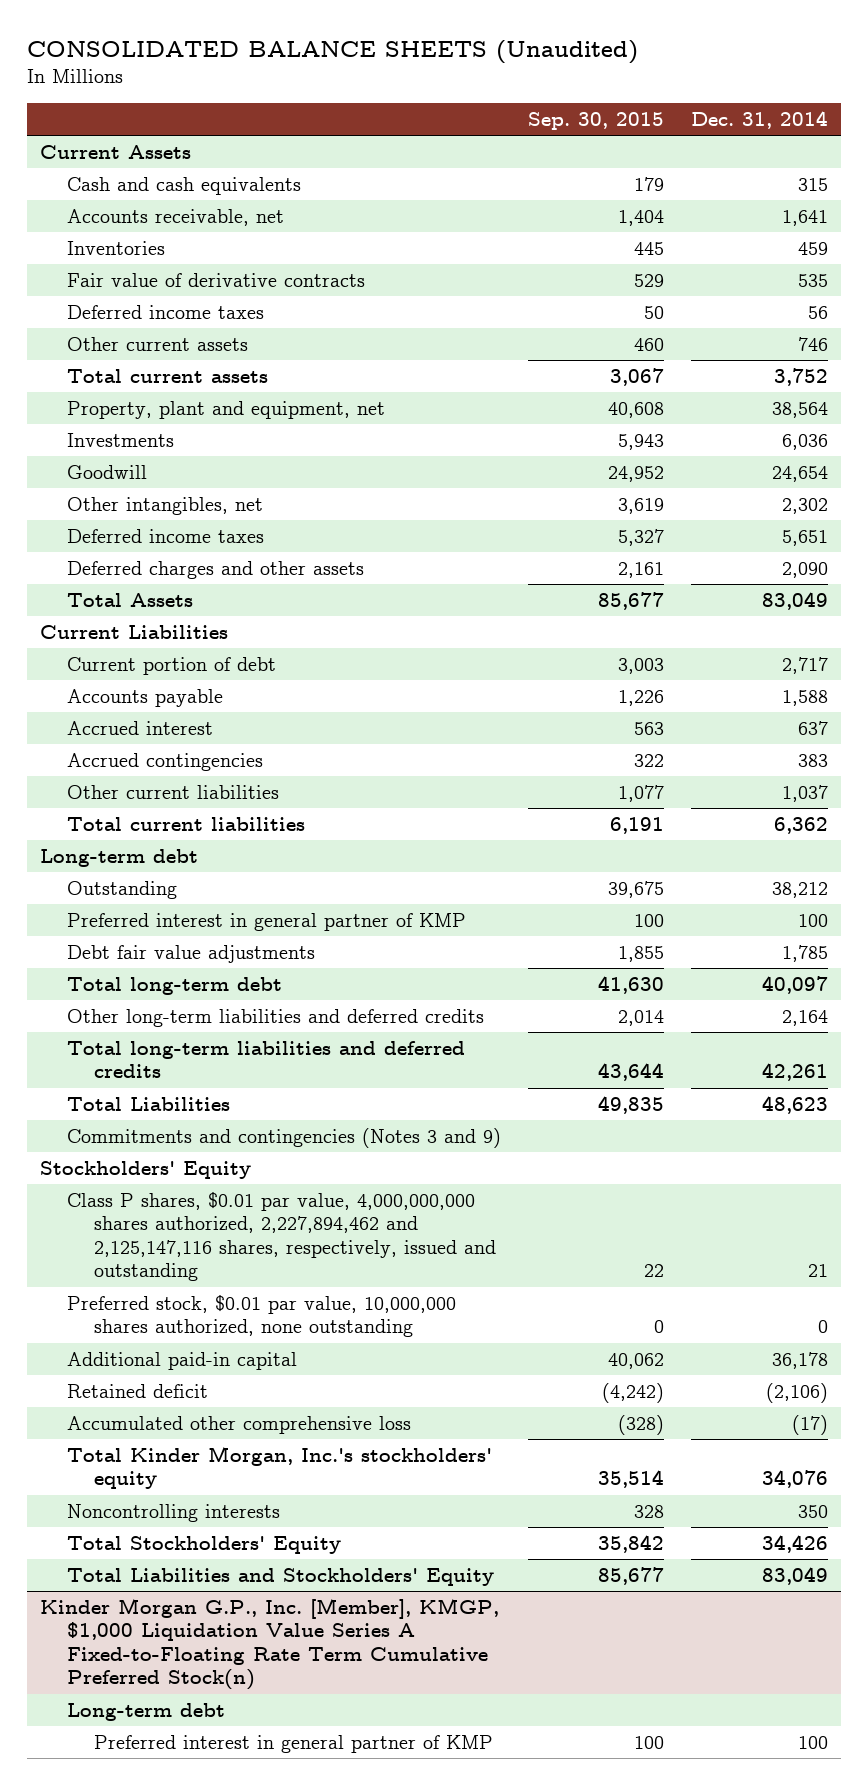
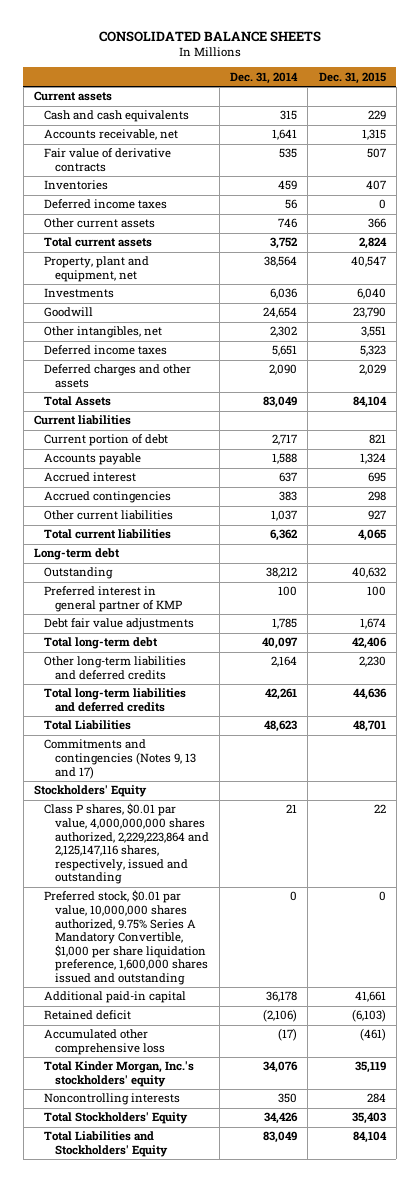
[26,39,638,64] CONSOLIDATED BALANCE SHEETS (Unaudited) -> [98,30,321,42] CONSOLIDATED BALANCE SHEETS
[527,111,664,130] Sep. 30, 2015 -> none
none -> [318,71,386,84] Dec. 31, 2015
[39,144,191,159] Current Assets -> [33,91,112,102] Current assets
[67,240,166,255] Inventories -> [44,180,109,191] Inventories
[39,624,228,639] Current Liabilities -> [33,415,131,426] Current liabilities
[67,1127,502,1148] Commitments and contingencies (Notes 3 and 9) -> [44,739,196,779] Commitments and contingencies (Notes 9, 13 and 17)
[67,1191,497,1282] Class P shares, $0.01 par value, 4,000,000,000 shares authorized, 2,227,894,462 and 2,125,147,116 shares, respectively, issued and outstanding -> [44,803,209,885] Class P shares, $0.01 par value, 4,000,000,000 shares authorized, 2,229,223,864 and 2,125,147,116 shares, respectively, issued and outstanding
[67,1294,457,1338] Preferred stock, $0.01 par value, 10,000,000 shares authorized, none outstanding -> [44,890,208,985] Preferred stock, $0.01 par value, 10,000,000 shares authorized, 9.75% Series A Mandatory Convertible, $1,000 per share liquidation preference, 1,600,000 shares issued and outstanding
[39,1597,499,1691] Kinder Morgan G.P., Inc. [Member], KMGP, $1,000 Liquidation Value Series A Fixed-to-Floating Rate Term Cumulative Preferred Stock(n) -> none
[67,1702,226,1721] Long-term debt -> none
[94,1734,494,1753] Preferred interest in general partner of KMP -> none

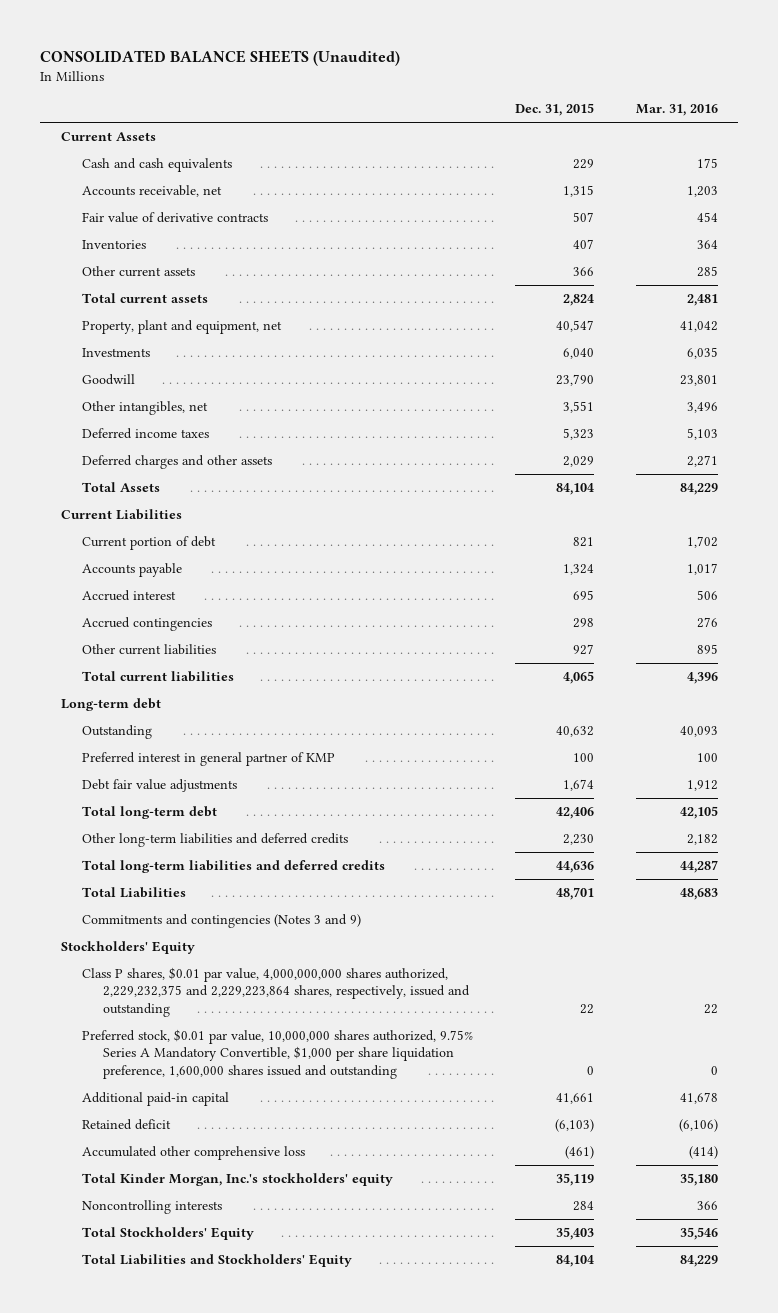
[98,30,321,42] CONSOLIDATED BALANCE SHEETS -> [40,49,401,66] CONSOLIDATED BALANCE SHEETS (Unaudited)
[230,71,299,84] Dec. 31, 2014 -> none
none -> [635,104,718,117] Mar. 31, 2016
[33,91,112,102] Current assets -> [60,132,156,142] Current Assets
[44,199,168,210] Deferred income taxes -> none
[33,415,131,426] Current liabilities -> [60,509,182,521] Current Liabilities
[44,739,196,779] Commitments and contingencies (Notes 9, 13 and 17) -> [81,914,361,929] Commitments and contingencies (Notes 3 and 9)
[44,803,209,885] Class P shares, $0.01 par value, 4,000,000,000 shares authorized, 2,229,223,864 and 2,125,147,116 shares, respectively, issued and outstanding -> [81,967,470,1017] Class P shares, $0.01 par value, 4,000,000,000 shares authorized, 2,229,232,375 and 2,229,223,864 shares, respectively, issued and outstanding

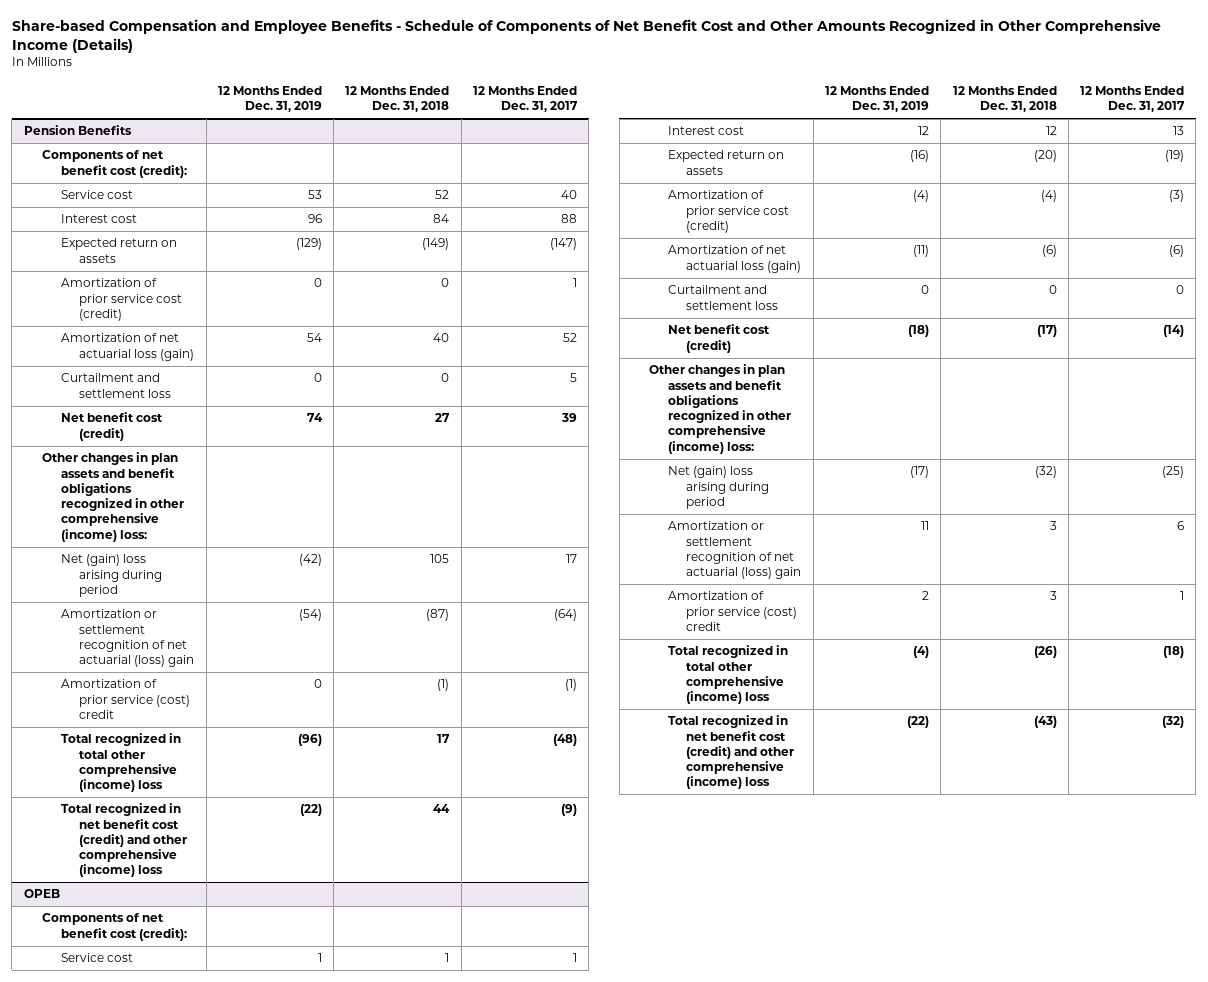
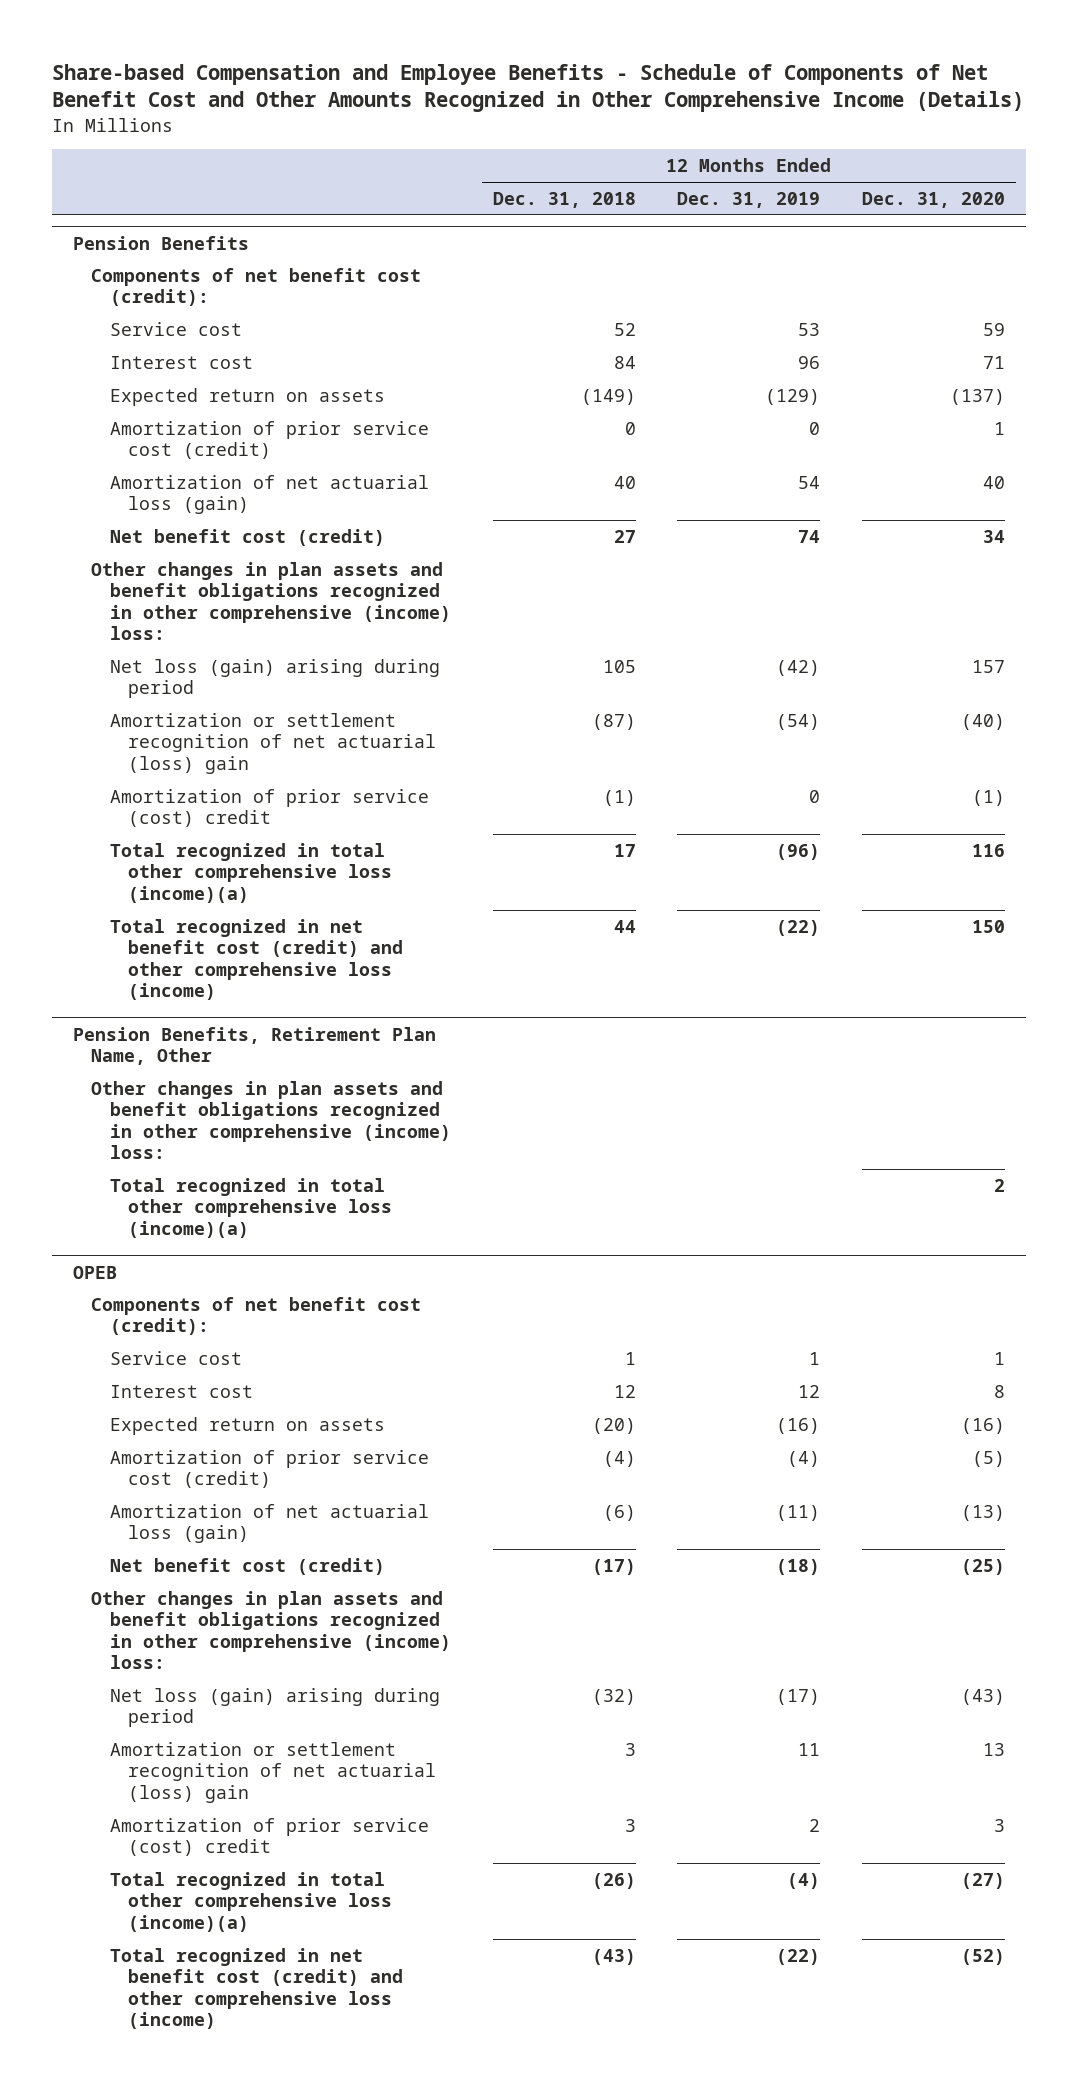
[472,85,578,113] 12 Months Ended Dec. 31, 2017 -> none
none -> [862,191,1006,208] Dec. 31, 2020
[60,373,172,398] Curtailment and settlement loss -> none
[60,554,163,597] Net (gain) loss arising during period -> [109,658,440,699] Net loss (gain) arising during period
[60,733,181,793] Total recognized in total other comprehensive (income) loss -> [109,842,393,903] Total recognized in total other comprehensive loss (income)(a)
[60,803,188,878] Total recognized in net benefit cost (credit) and other comprehensive (income) loss -> [109,918,404,1001] Total recognized in net benefit cost (credit) and other comprehensive loss (income)
none -> [72,1026,436,1066] Pension Benefits, Retirement Plan Name, Other
none -> [91,1080,451,1160] Other changes in plan assets and benefit obligations recognized in other comprehensive (income) loss:
none -> [109,1177,393,1238] Total recognized in total other comprehensive loss (income)(a)
[667,285,779,310] Curtailment and settlement loss -> none
[667,466,770,509] Net (gain) loss arising during period -> [109,1687,440,1728] Net loss (gain) arising during period
[667,645,788,705] Total recognized in total other comprehensive (income) loss -> [109,1871,393,1932] Total recognized in total other comprehensive loss (income)(a)
[667,715,795,790] Total recognized in net benefit cost (credit) and other comprehensive (income) loss -> [109,1947,404,2030] Total recognized in net benefit cost (credit) and other comprehensive loss (income)

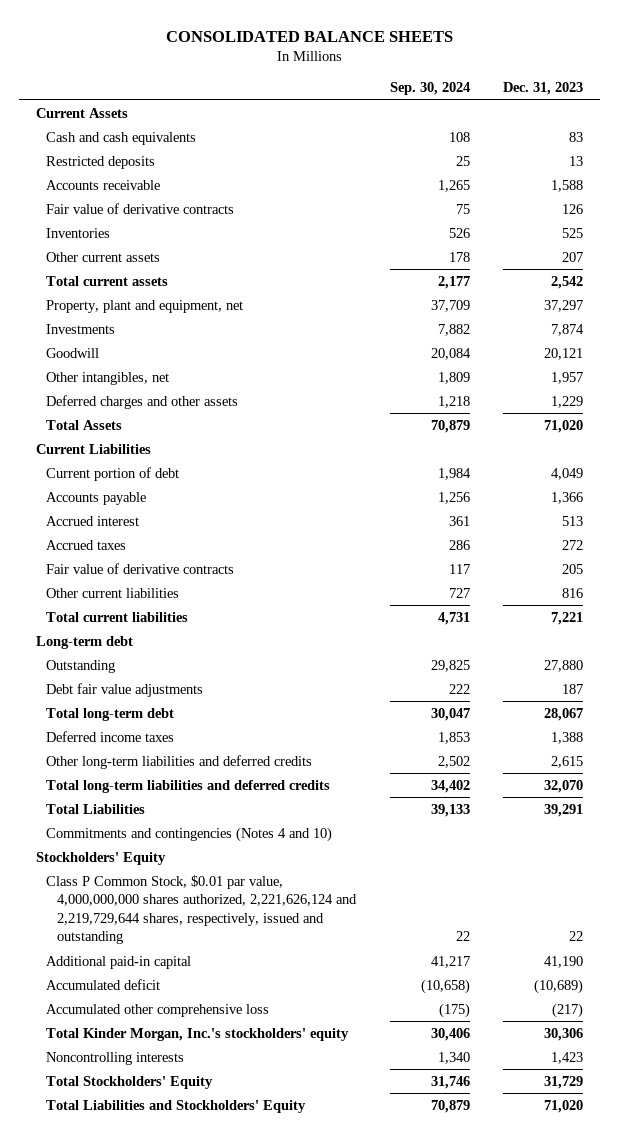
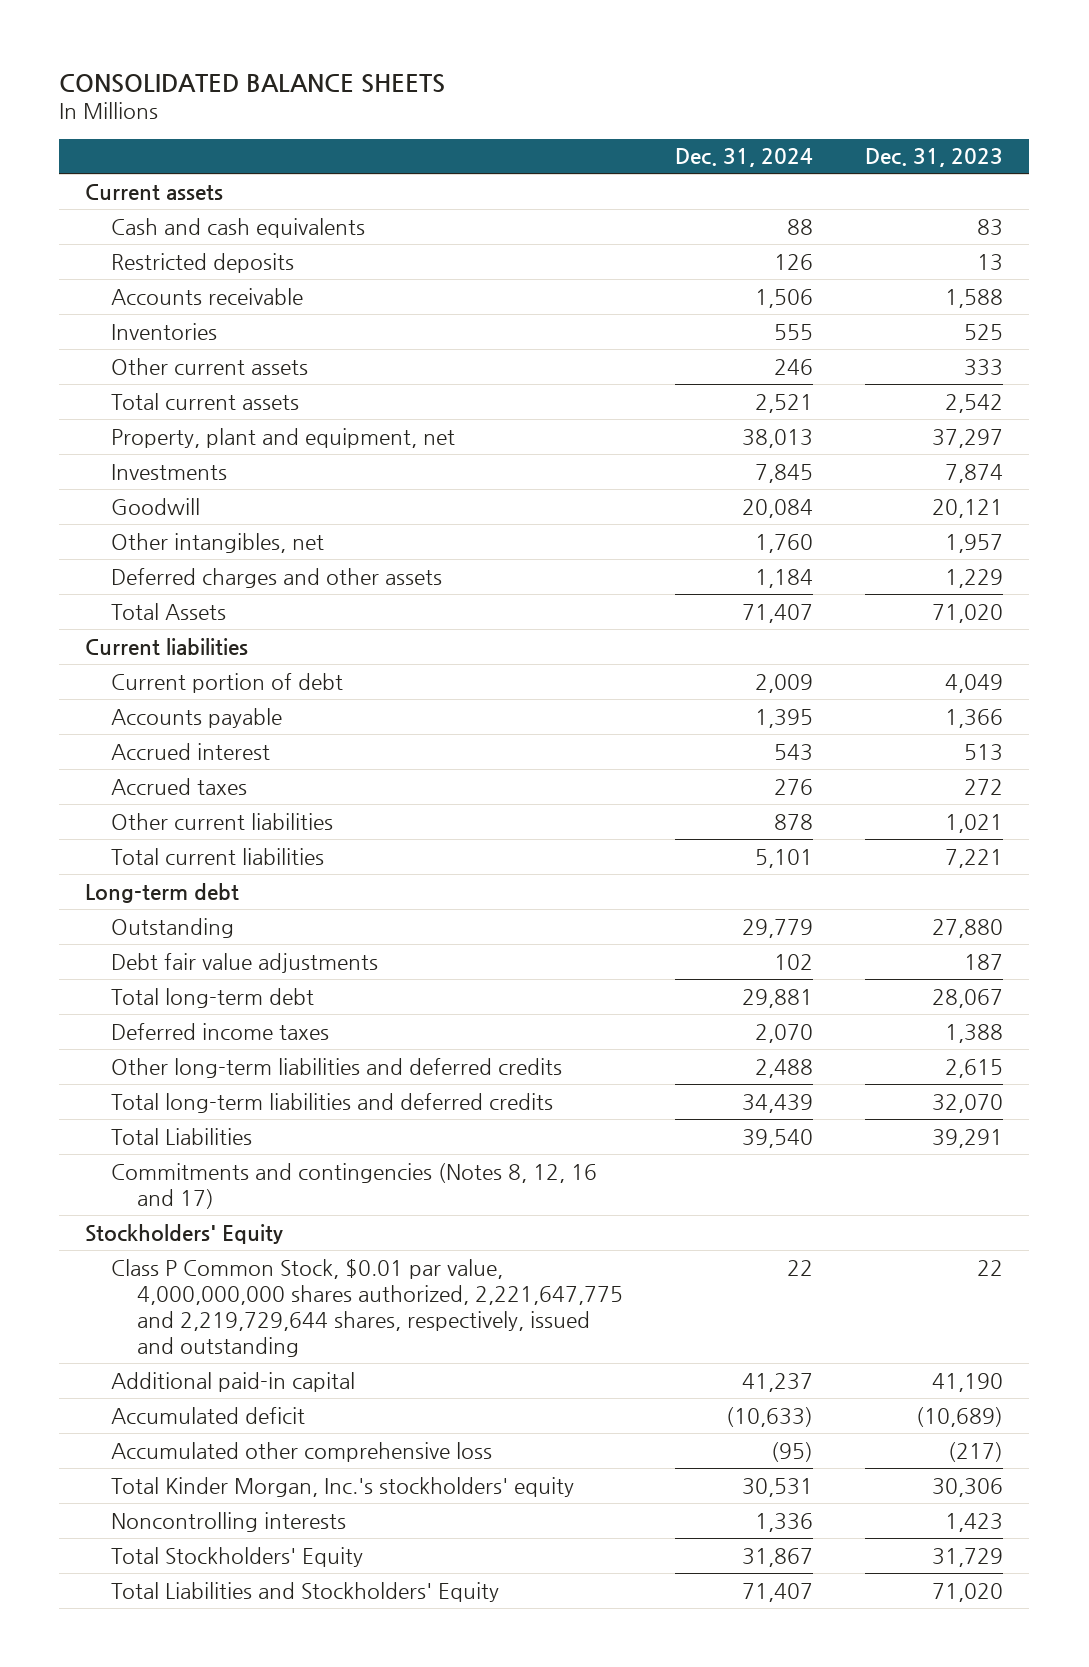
[389,82,470,96] Sep. 30, 2024 -> none
none -> [675,148,814,168] Dec. 31, 2024
[35,107,128,118] Current Assets -> [85,183,224,200] Current assets
[46,202,235,214] Fair value of derivative contracts -> none
[562,251,584,262] 207 -> [964,358,1004,376] 333
[35,443,151,454] Current Liabilities -> [85,637,249,655] Current liabilities
[46,562,235,574] Fair value of derivative contracts -> none
[562,587,584,598] 816 -> [945,813,1004,833] 1,021
[46,826,333,842] Commitments and contingencies (Notes 4 and 10) -> [111,1162,598,1209] Commitments and contingencies (Notes 8, 12, 16 and 17)
[46,874,357,945] Class P Common Stock, $0.01 par value, 4,000,000,000 shares authorized, 2,221,626,124 and 2,219,729,644 shares, respectively, issued and outstanding -> [111,1258,624,1357] Class P Common Stock, $0.01 par value, 4,000,000,000 shares authorized, 2,221,647,775 and 2,219,729,644 shares, respectively, issued and outstanding

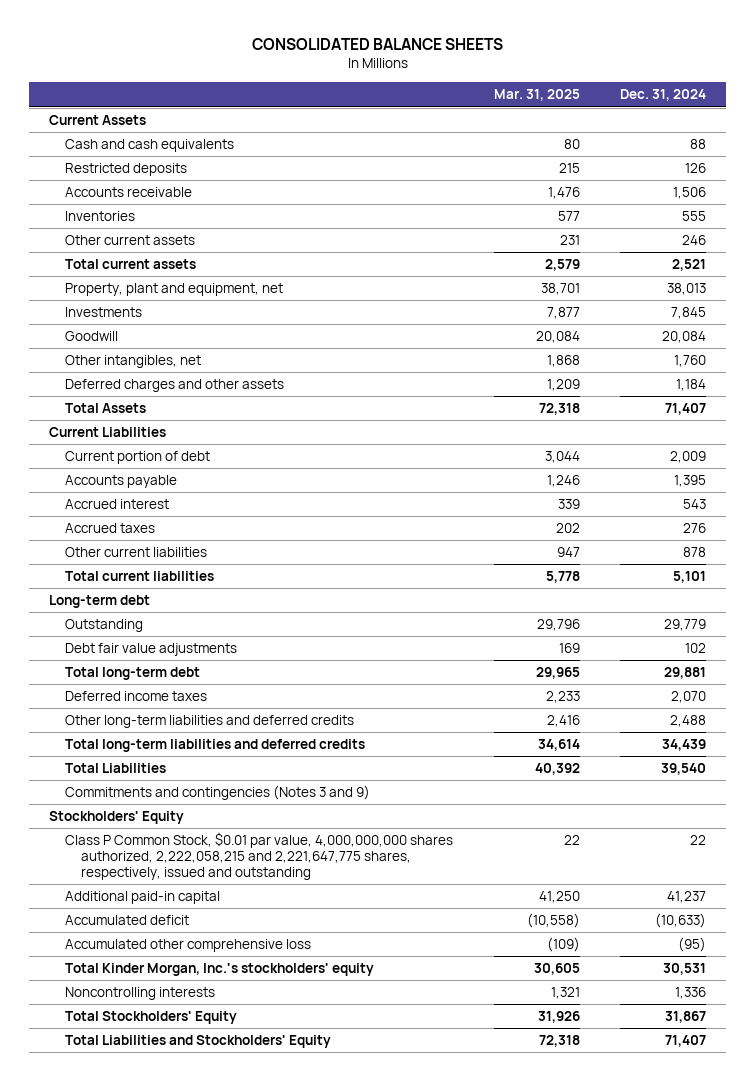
[865,148,1004,168] Dec. 31, 2023 -> none
none -> [493,89,580,102] Mar. 31, 2025
[85,183,224,200] Current assets -> [49,115,147,126] Current Assets
[85,637,249,655] Current liabilities -> [49,427,167,438] Current Liabilities
[111,1162,598,1209] Commitments and contingencies (Notes 8, 12, 16 and 17) -> [65,785,371,801] Commitments and contingencies (Notes 3 and 9)
[111,1258,624,1357] Class P Common Stock, $0.01 par value, 4,000,000,000 shares authorized, 2,221,647,775 and 2,219,729,644 shares, respectively, issued and outstanding -> [65,832,454,880] Class P Common Stock, $0.01 par value, 4,000,000,000 shares authorized, 2,222,058,215 and 2,221,647,775 shares, respectively, issued and outstanding

